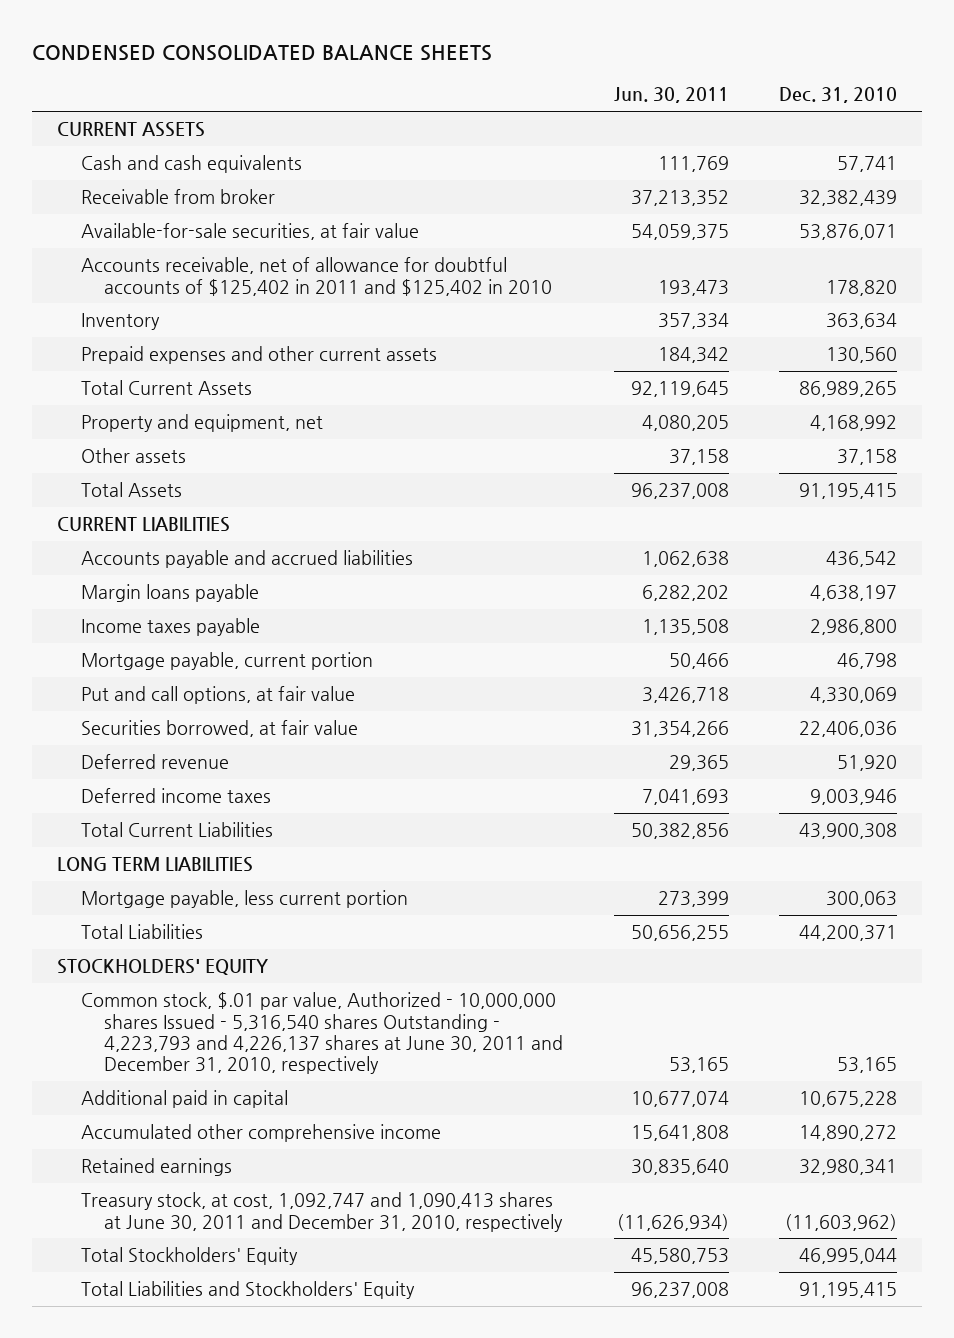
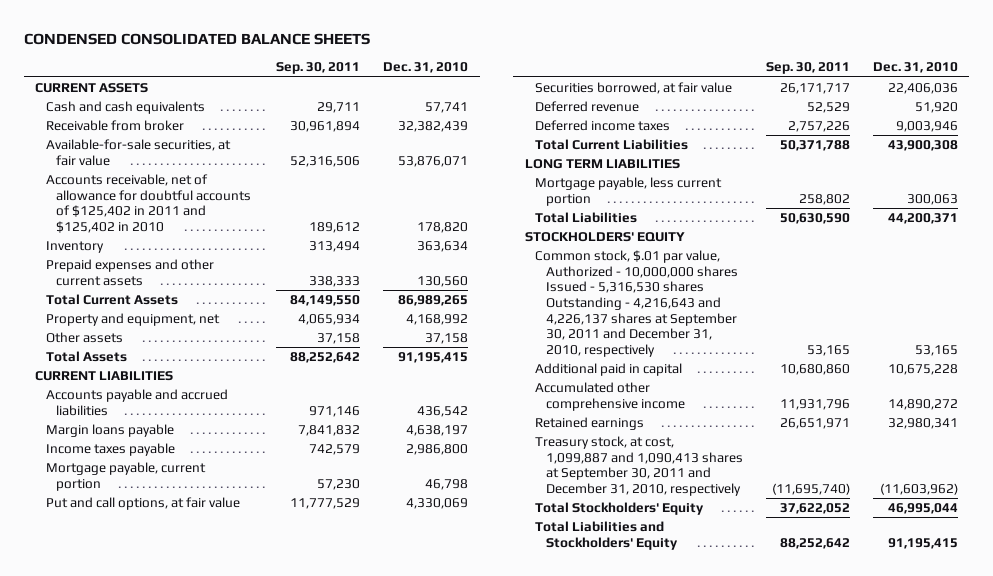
[613,87,729,104] Jun. 30, 2011 -> none
none -> [276,62,361,75] Sep. 30, 2011
[80,992,564,1075] Common stock, $.01 par value, Authorized - 10,000,000 shares Issued - 5,316,540 shares Outstanding - 4,223,793 and 4,226,137 shares at June 30, 2011 and December 31, 2010, respectively -> [535,249,738,357] Common stock, $.01 par value, Authorized - 10,000,000 shares Issued - 5,316,530 shares Outstanding - 4,216,643 and 4,226,137 shares at September 30, 2011 and December 31, 2010, respectively
[80,1192,564,1232] Treasury stock, at cost, 1,092,747 and 1,090,413 shares at June 30, 2011 and December 31, 2010, respectively -> [535,435,743,496] Treasury stock, at cost, 1,099,887 and 1,090,413 shares at September 30, 2011 and December 31, 2010, respectively

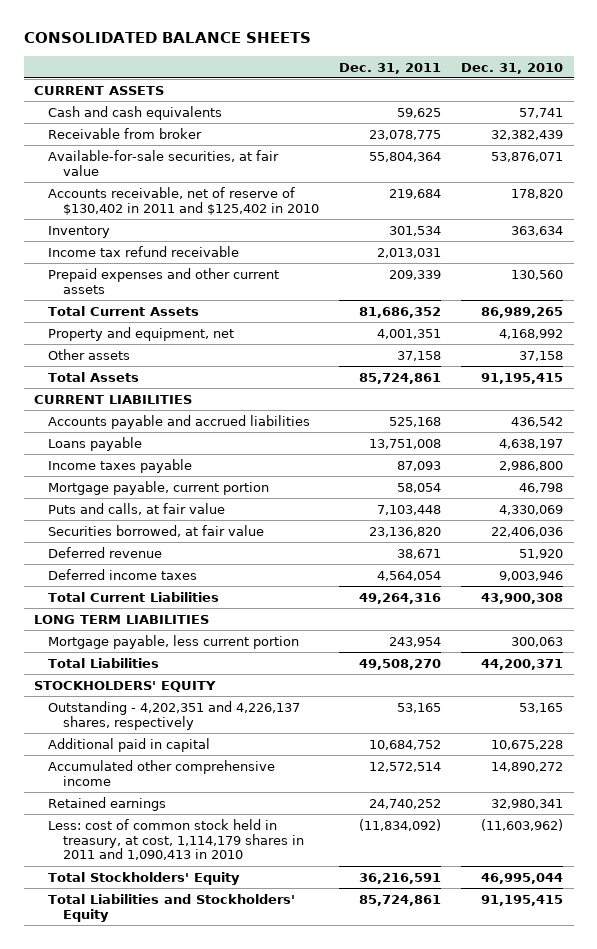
[23,33,370,46] CONDENSED CONSOLIDATED BALANCE SHEETS -> [23,32,311,44] CONSOLIDATED BALANCE SHEETS
[276,62,361,75] Sep. 30, 2011 -> none
none -> [338,62,441,74] Dec. 31, 2011
[45,173,252,233] Accounts receivable, net of allowance for doubtful accounts of $125,402 in 2011 and $125,402 in 2010 -> [48,186,319,215] Accounts receivable, net of reserve of $130,402 in 2011 and $125,402 in 2010
none -> [48,245,240,257] Income tax refund receivable
[45,423,174,437] Margin loans payable -> [48,436,143,451] Loans payable
[45,496,240,510] Put and call options, at fair value -> [48,502,226,515] Puts and calls, at fair value
[535,249,738,357] Common stock, $.01 par value, Authorized - 10,000,000 shares Issued - 5,316,530 shares Outstanding - 4,216,643 and 4,226,137 shares at September 30, 2011 and December 31, 2010, respectively -> [48,700,301,730] Outstanding - 4,202,351 and 4,226,137 shares, respectively
[535,435,743,496] Treasury stock, at cost, 1,099,887 and 1,090,413 shares at September 30, 2011 and December 31, 2010, respectively -> [48,818,304,861] Less: cost of common stock held in treasury, at cost, 1,114,179 shares in 2011 and 1,090,413 in 2010

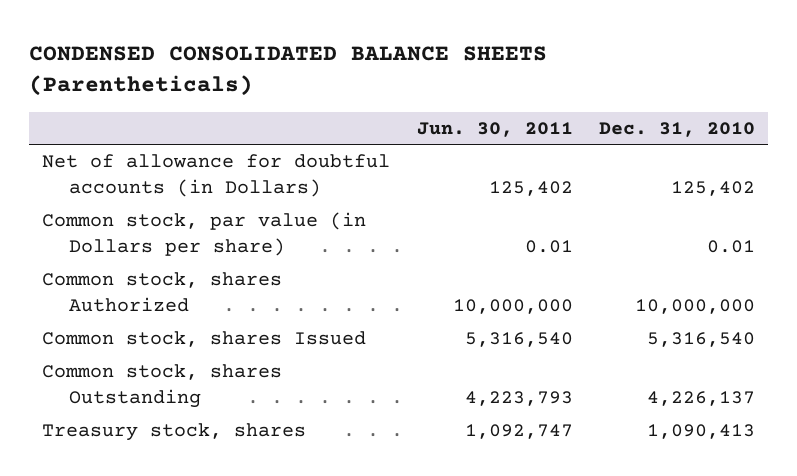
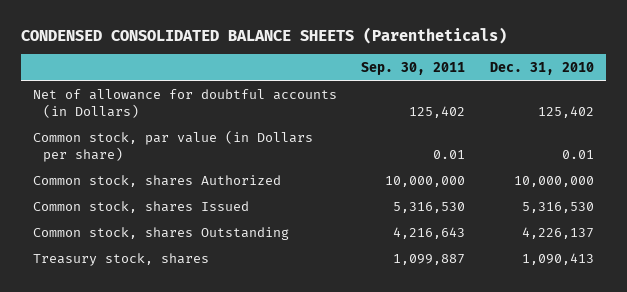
[416,121,573,137] Jun. 30, 2011 -> none
none -> [361,61,466,75] Sep. 30, 2011
[647,332,756,348] 5,316,540 -> [522,201,595,213] 5,316,530

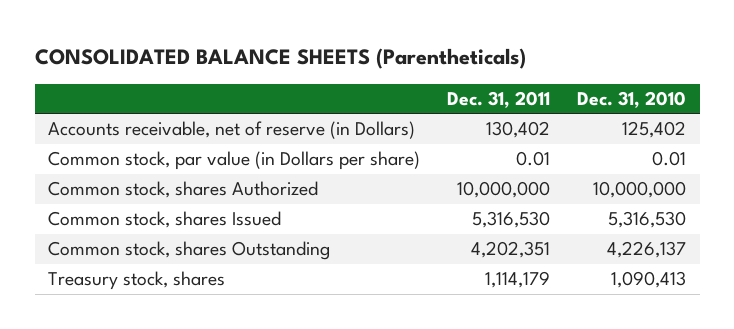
[20,27,507,45] CONDENSED CONSOLIDATED BALANCE SHEETS (Parentheticals) -> [34,48,526,70] CONSOLIDATED BALANCE SHEETS (Parentheticals)
[361,61,466,75] Sep. 30, 2011 -> none
none -> [447,90,551,108] Dec. 31, 2011
[32,88,337,118] Net of allowance for doubtful accounts (in Dollars) -> [48,121,416,140] Accounts receivable, net of reserve (in Dollars)

